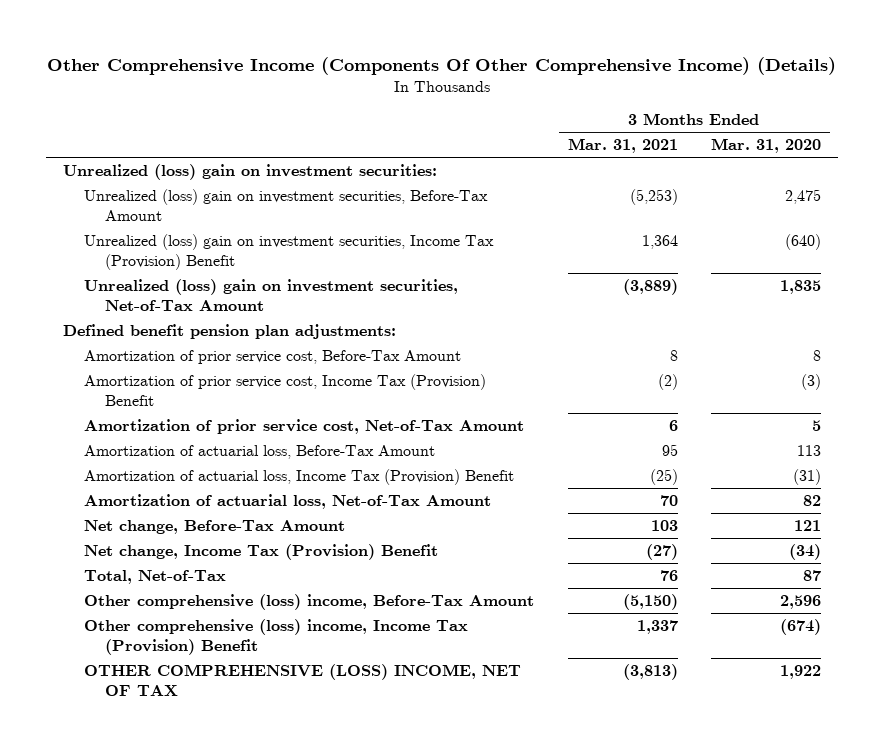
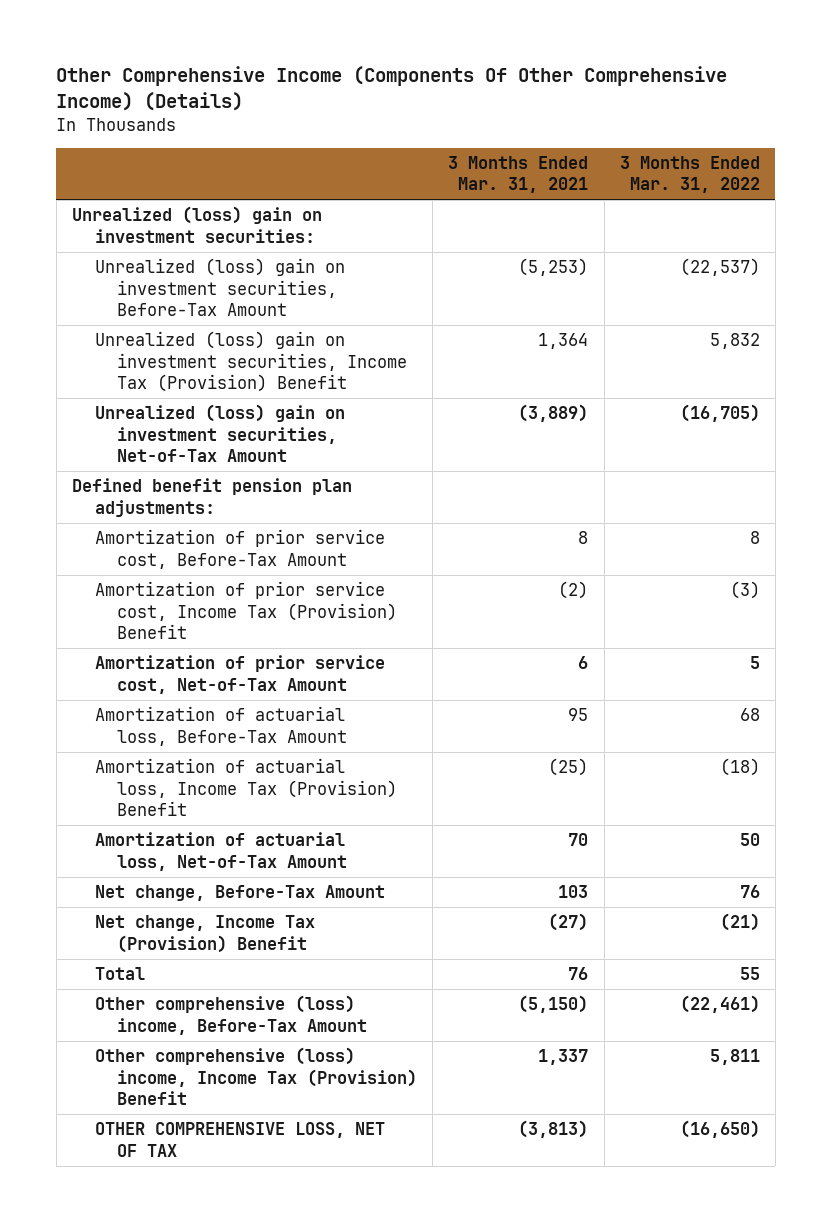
[711,138,822,154] Mar. 31, 2020 -> none
none -> [619,155,760,194] 3 Months Ended Mar. 31, 2022
[84,569,227,584] Total, Net-of-Tax -> [94,967,145,981] Total
[84,663,522,696] OTHER COMPREHENSIVE (LOSS) INCOME, NET OF TAX -> [94,1122,385,1157] OTHER COMPREHENSIVE LOSS, NET OF TAX

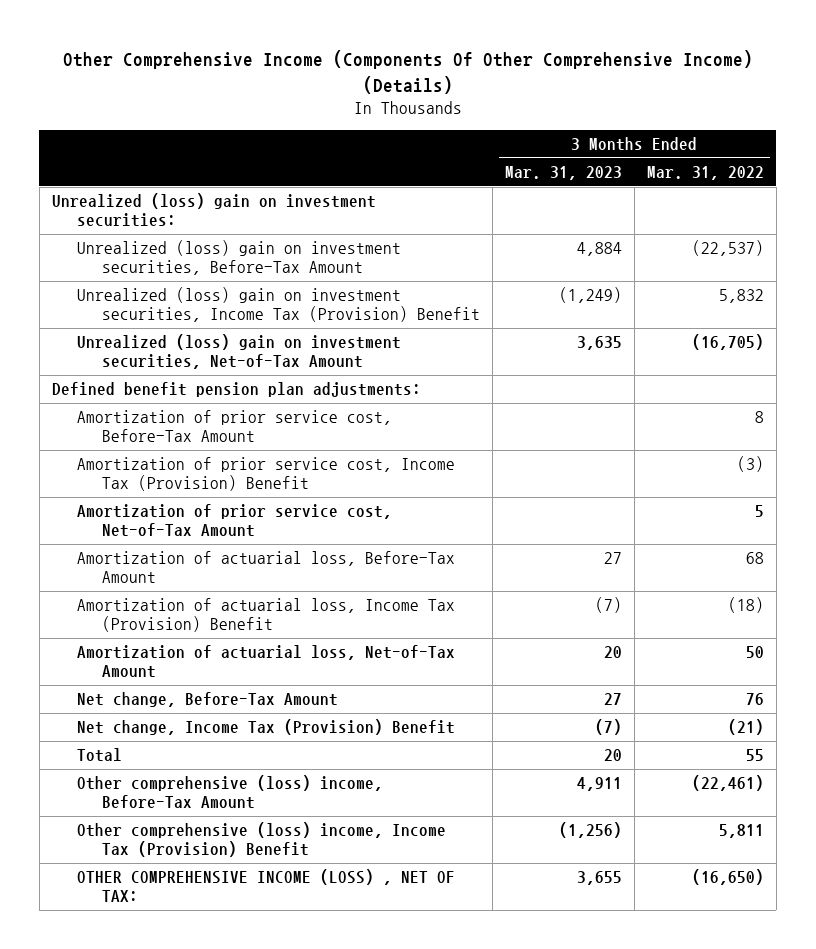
[448,155,589,194] 3 Months Ended Mar. 31, 2021 -> none
none -> [504,165,622,180] Mar. 31, 2023
[94,1122,385,1157] OTHER COMPREHENSIVE LOSS, NET OF TAX -> [76,869,455,903] OTHER COMPREHENSIVE INCOME (LOSS) , NET OF TAX:

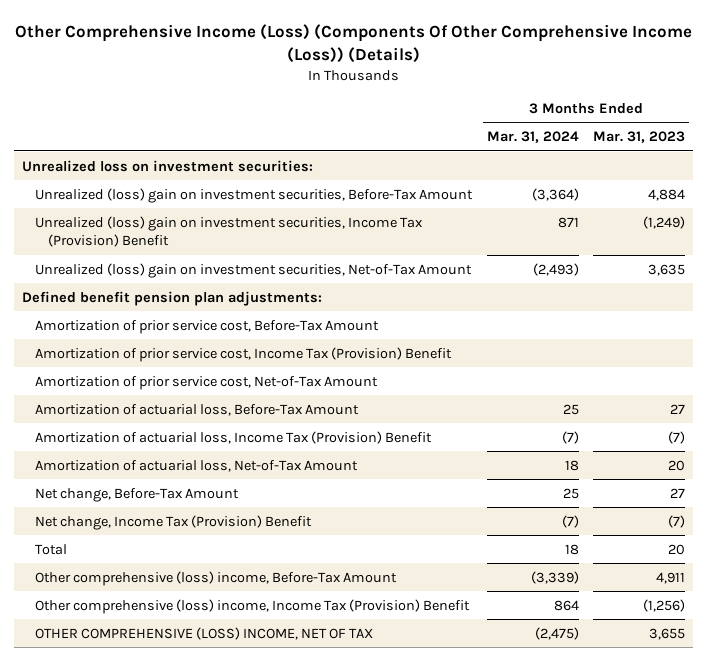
[62,50,753,94] Other Comprehensive Income (Components Of Other Comprehensive Income) (Details) -> [14,24,692,63] Other Comprehensive Income (Loss) (Components Of Other Comprehensive Income (Loss)) (Details)
[646,165,764,180] Mar. 31, 2022 -> none
none -> [486,131,579,144] Mar. 31, 2024
[51,193,376,228] Unrealized (loss) gain on investment securities: -> [21,159,313,172] Unrealized loss on investment securities:
[76,869,455,903] OTHER COMPREHENSIVE INCOME (LOSS) , NET OF TAX: -> [34,626,373,640] OTHER COMPREHENSIVE (LOSS) INCOME, NET OF TAX

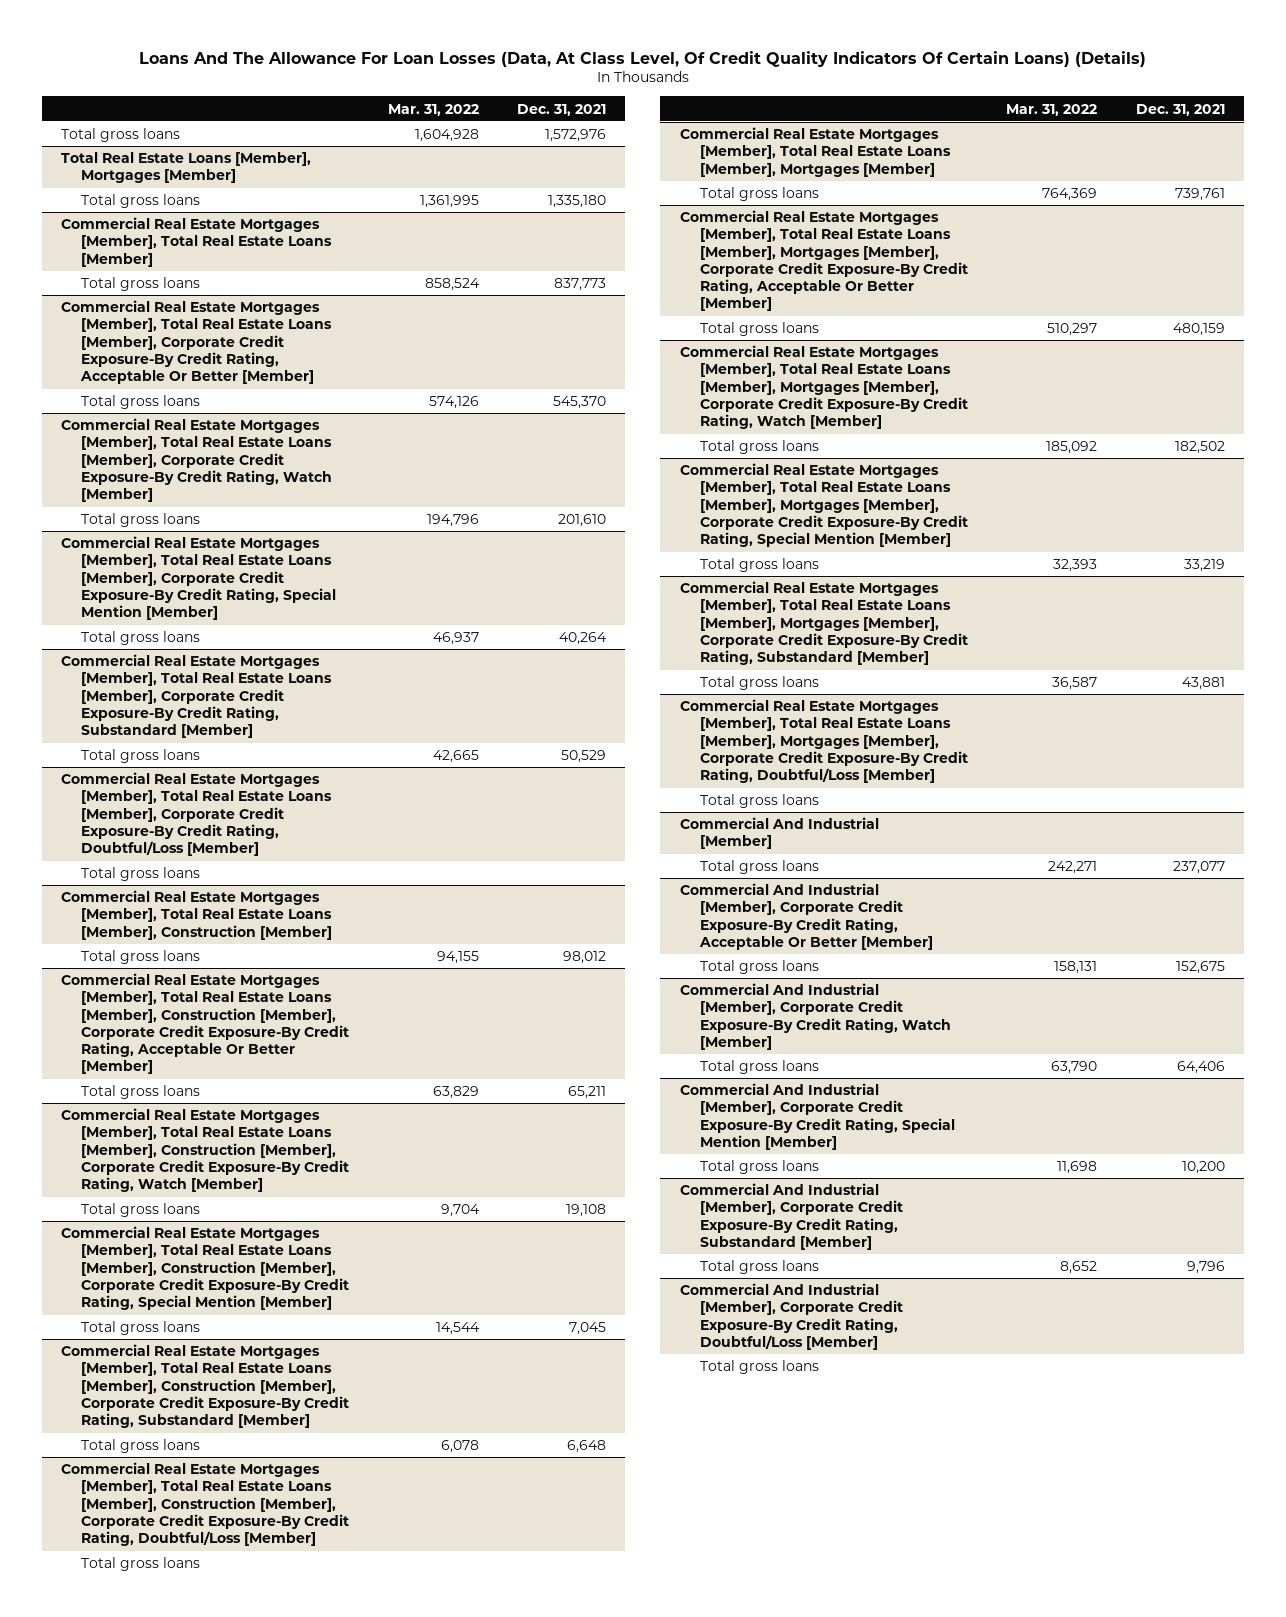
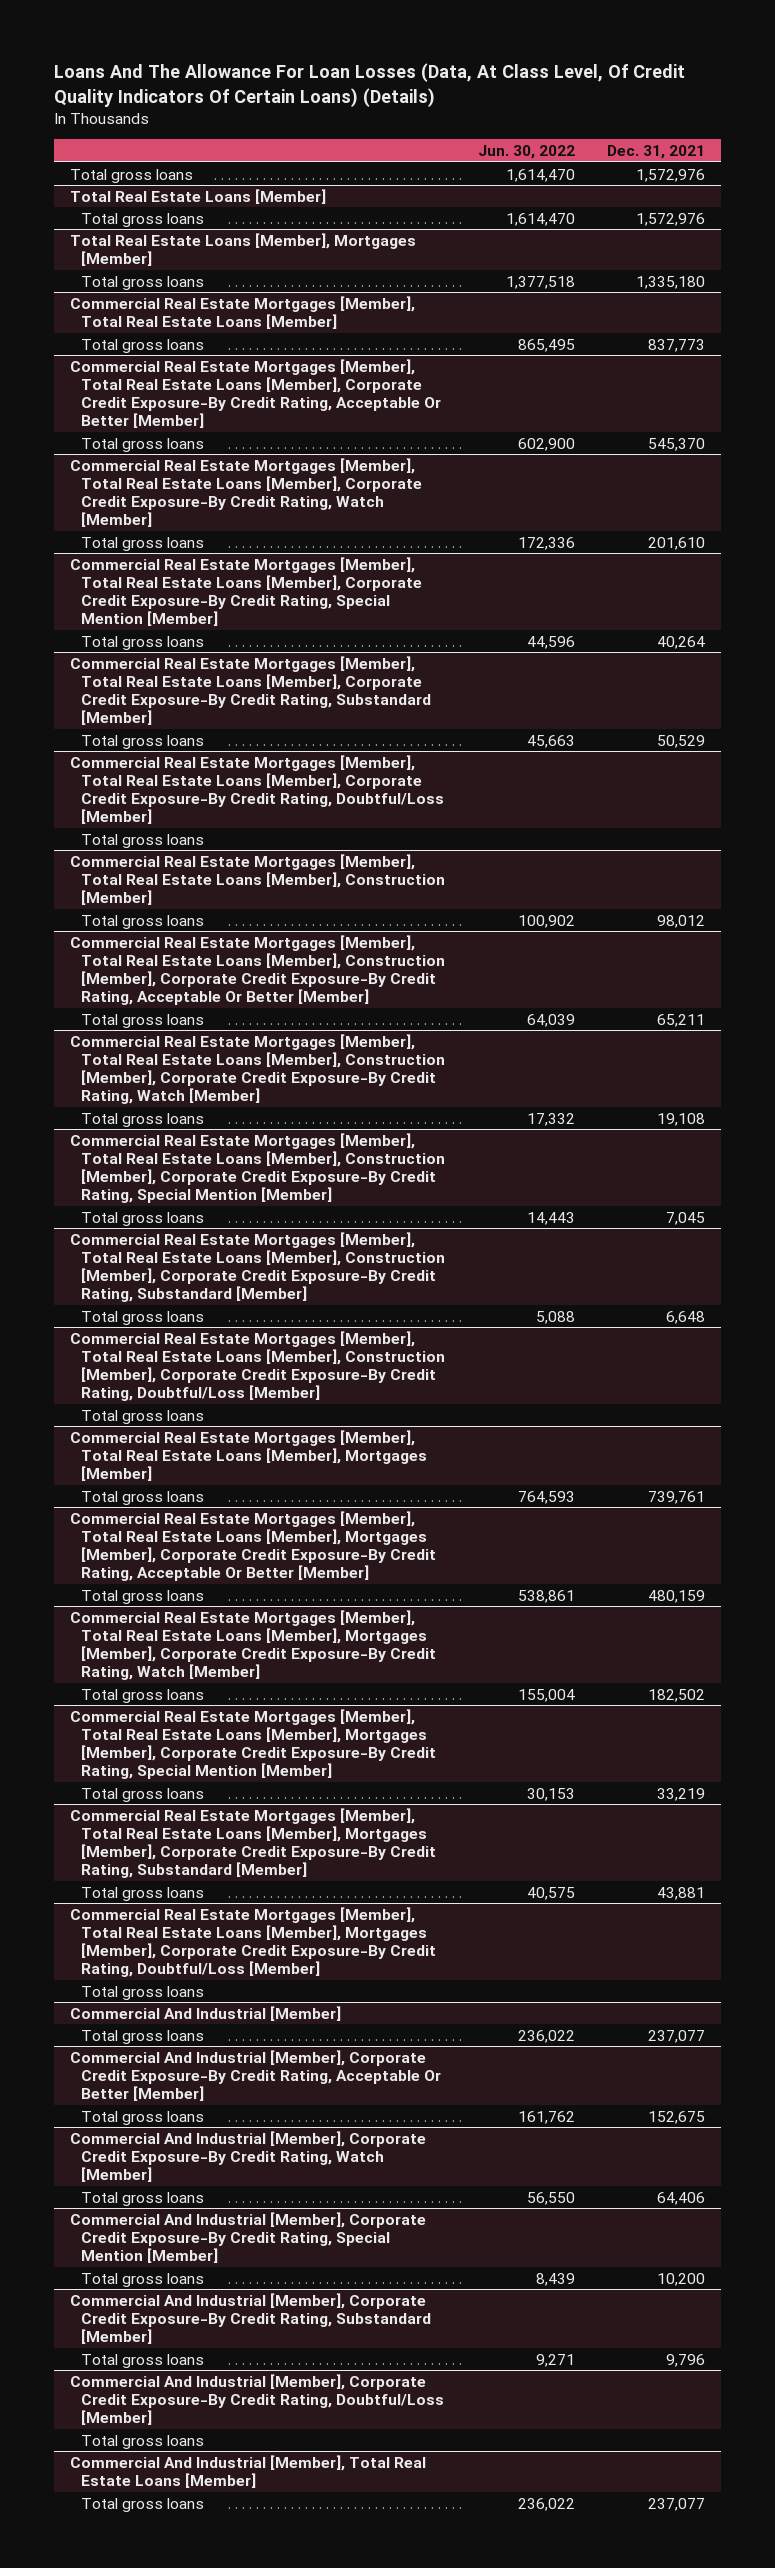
[387,103,479,116] Mar. 31, 2022 -> none
none -> [477,145,575,160] Jun. 30, 2022
none -> [70,188,327,204] Total Real Estate Loans [Member]
none -> [81,212,205,227] Total gross loans
none -> [70,2454,427,2488] Commercial And Industrial [Member], Total Real Estate Loans [Member]
none -> [81,2497,205,2512] Total gross loans

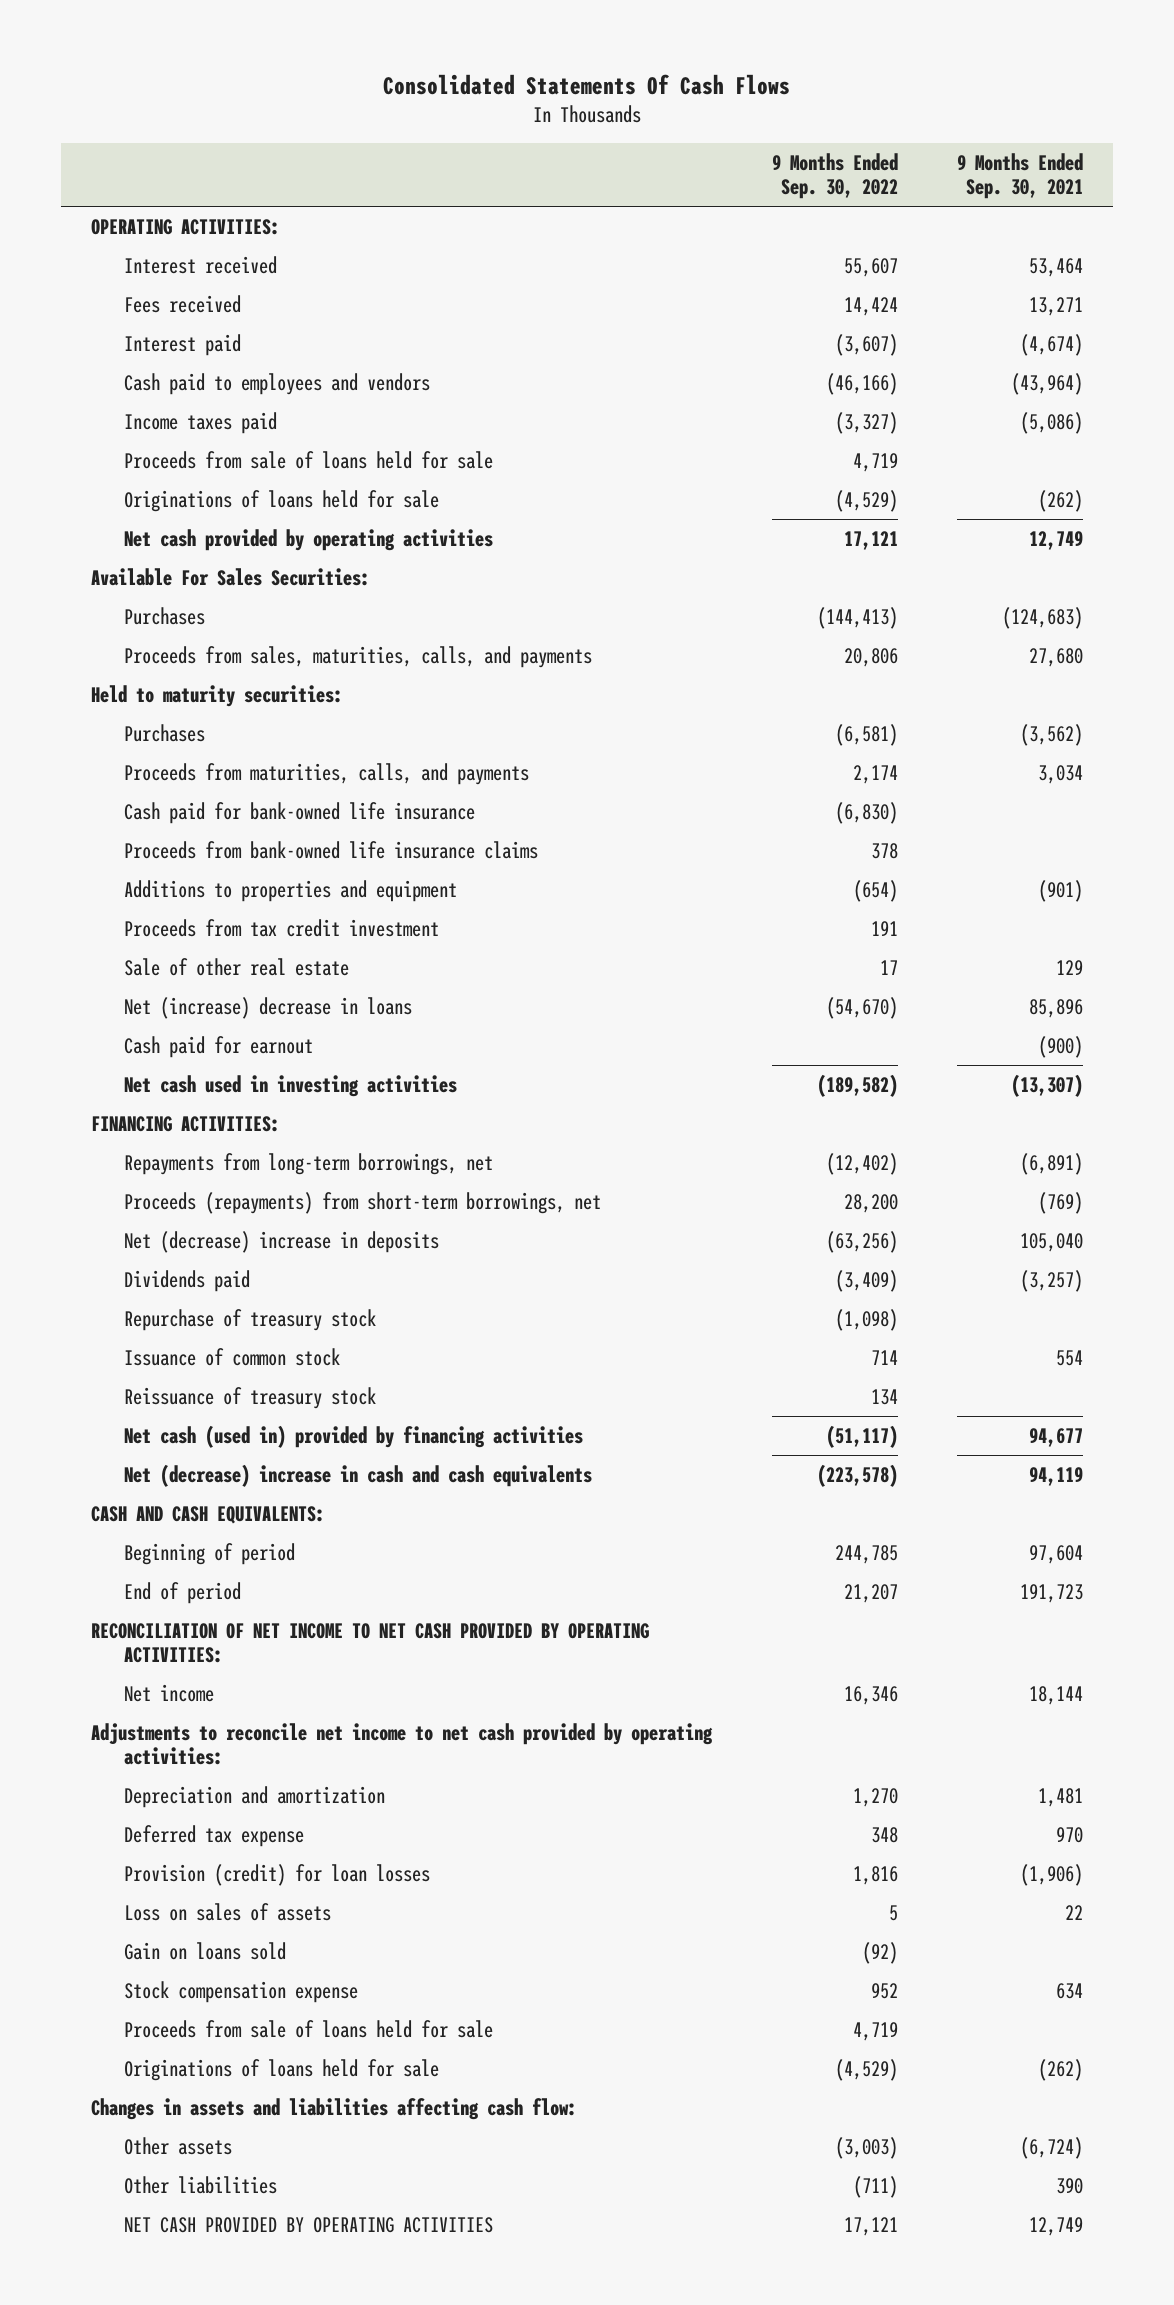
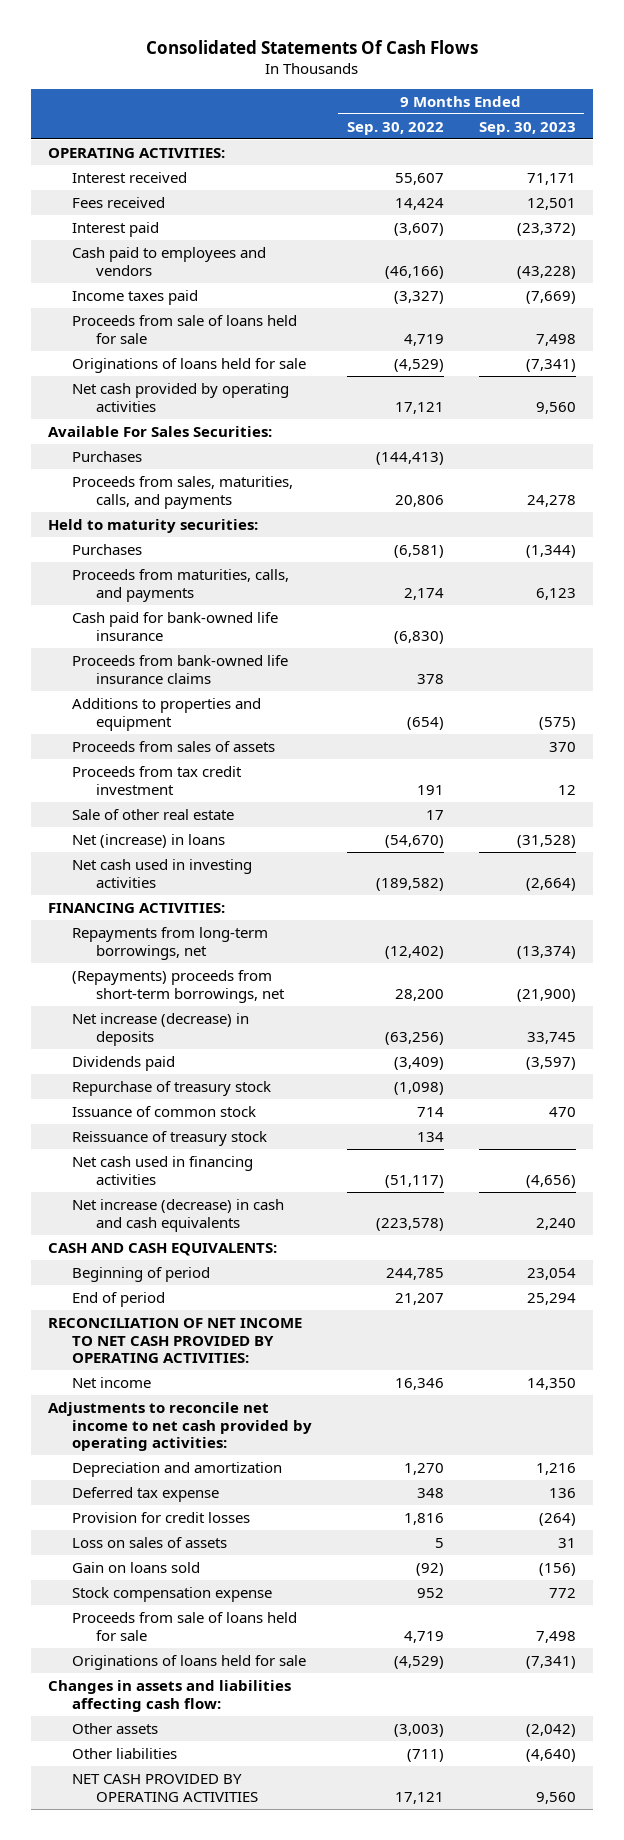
[957,152,1084,200] 9 Months Ended Sep. 30, 2021 -> none
none -> [478,121,576,135] Sep. 30, 2023
none -> [71,740,275,752] Proceeds from sales of assets
[123,1035,313,1058] Cash paid for earnout -> none
[123,996,412,1019] Net (increase) decrease in loans -> [71,833,225,848] Net (increase) in loans
[123,1191,601,1214] Proceeds (repayments) from short-term borrowings, net -> [71,969,285,1003] (Repayments) proceeds from short-term borrowings, net
[123,1230,439,1253] Net (decrease) increase in deposits -> [71,1012,249,1046] Net increase (decrease) in deposits
[123,1424,583,1448] Net cash (used in) provided by financing activities -> [71,1155,253,1185] Net cash used in financing activities
[123,1463,592,1487] Net (decrease) increase in cash and cash equivalents -> [71,1198,284,1232] Net increase (decrease) in cash and cash equivalents
[123,1863,430,1886] Provision (credit) for loan losses -> [71,1511,250,1523] Provision for credit losses

